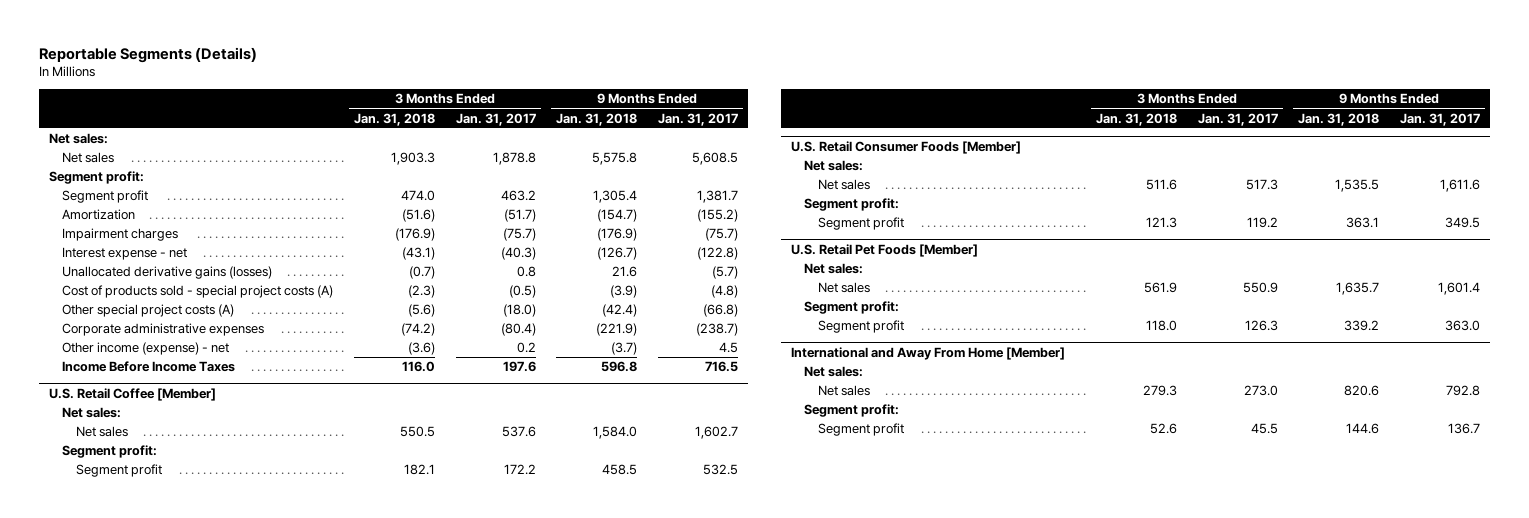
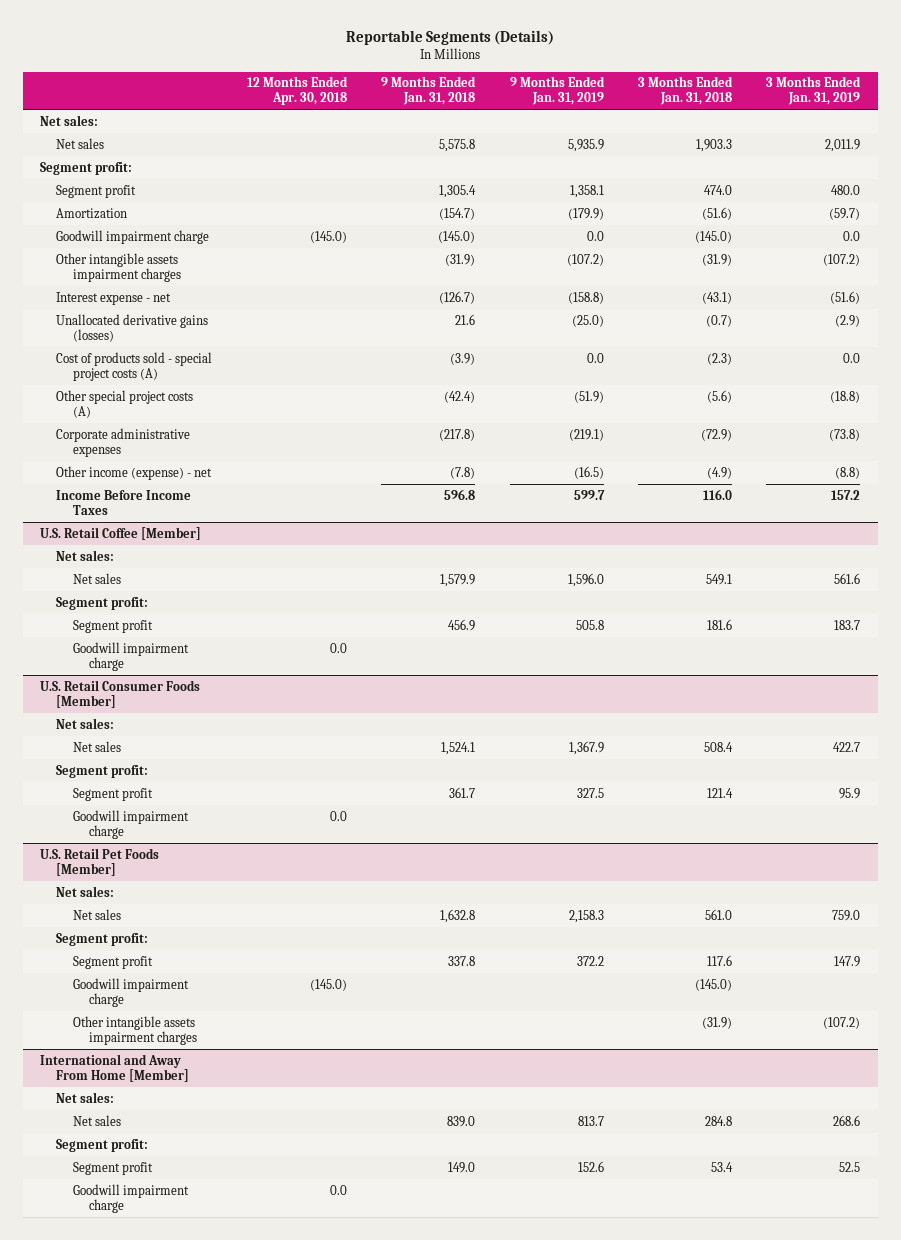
[455,112,536,126] Jan. 31, 2017 -> none
[657,112,738,126] Jan. 31, 2017 -> none
none -> [246,76,348,106] 12 Months Ended Apr. 30, 2018
none -> [509,76,605,106] 9 Months Ended Jan. 31, 2019
none -> [766,76,862,106] 3 Months Ended Jan. 31, 2019
[62,228,179,242] Impairment charges -> none
none -> [56,229,210,244] Goodwill impairment charge
none -> [56,252,181,282] Other intangible assets impairment charges
[400,323,435,337] (74.2) -> [701,428,733,441] (72.9)
[596,323,638,337] (221.9) -> [439,428,476,441] (217.8)
[407,342,435,356] (3.6) -> [707,466,733,479] (4.9)
[611,342,638,356] (3.7) -> [450,466,476,479] (7.8)
[399,426,435,438] 550.5 -> [706,573,733,585] 549.1
[593,426,638,440] 1,584.0 -> [440,573,476,587] 1,579.9
[403,464,435,476] 182.1 -> [707,618,733,630] 181.6
[602,464,638,476] 458.5 -> [448,618,476,631] 456.9
none -> [72,641,189,671] Goodwill impairment charge
[1145,179,1177,191] 511.6 -> [704,741,734,752] 508.4
[1335,179,1380,193] 1,535.5 -> [441,741,476,755] 1,524.1
[1145,217,1177,229] 121.3 -> [707,787,734,798] 121.4
[1346,217,1380,229] 363.1 -> [449,786,476,798] 361.7
none -> [72,809,189,839] Goodwill impairment charge
[1143,282,1177,294] 561.9 -> [705,908,733,920] 561.0
[1336,282,1380,296] 1,635.7 -> [440,908,476,923] 1,632.8
[1145,320,1177,332] 118.0 -> [707,954,733,966] 117.6
[1344,320,1380,332] 339.2 -> [448,955,476,966] 337.8
none -> [72,977,189,1007] Goodwill impairment charge
none -> [72,1015,198,1045] Other intangible assets impairment charges
[1142,385,1177,397] 279.3 -> [705,1115,733,1126] 284.8
[1344,385,1380,397] 820.6 -> [447,1115,476,1127] 839.0
[1149,423,1177,435] 52.6 -> [711,1161,734,1172] 53.4
[1346,423,1380,435] 144.6 -> [448,1161,476,1173] 149.0
none -> [72,1183,189,1213] Goodwill impairment charge

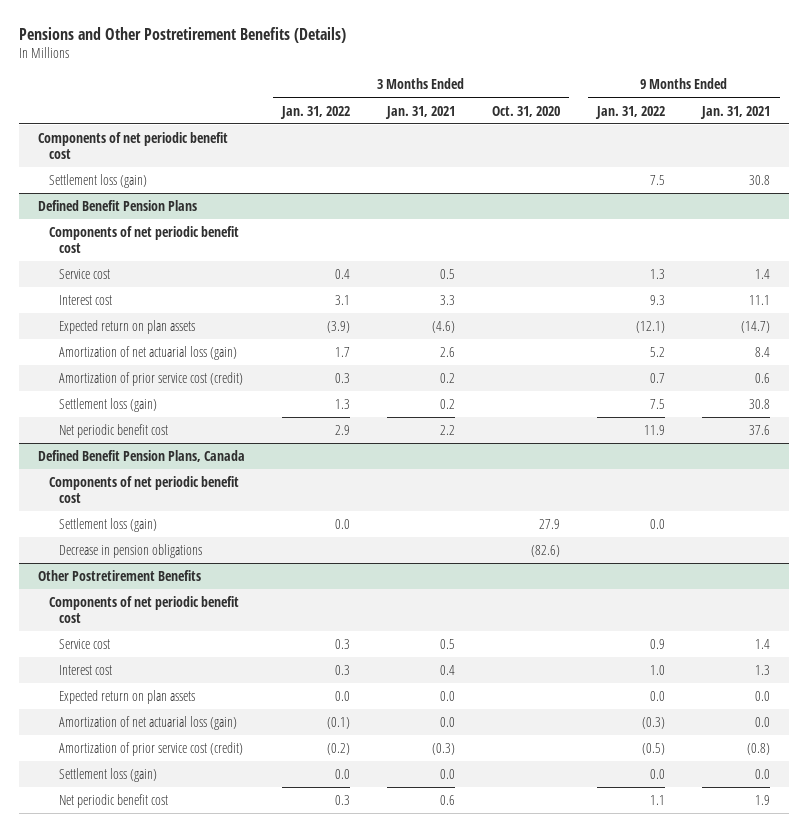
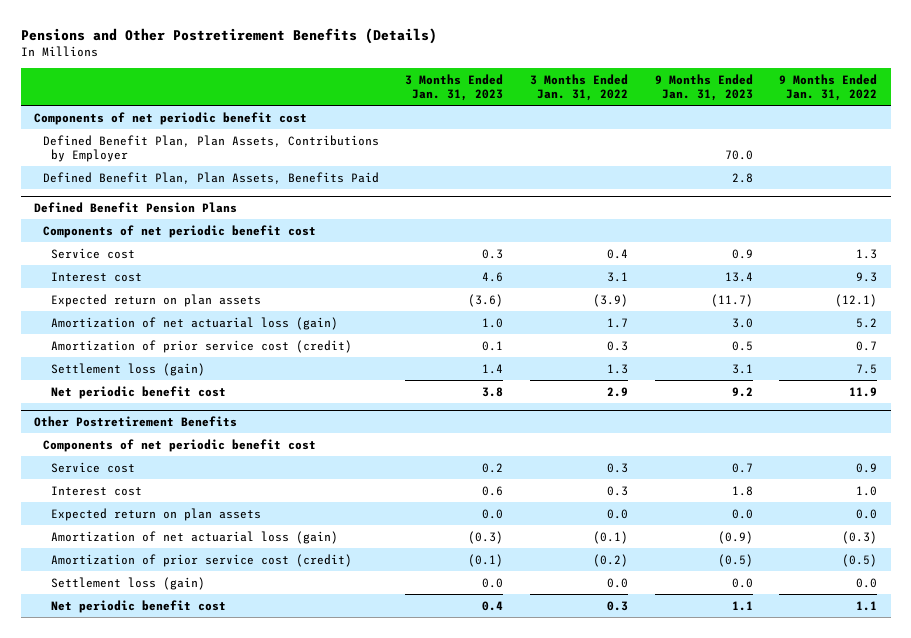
[385,105,456,119] Jan. 31, 2021 -> none
[492,105,561,117] Oct. 31, 2020 -> none
[700,105,771,119] Jan. 31, 2021 -> none
none -> [405,73,504,101] 3 Months Ended Jan. 31, 2023
none -> [654,73,753,101] 9 Months Ended Jan. 31, 2023
[48,173,147,188] Settlement loss (gain) -> none
none -> [42,134,379,162] Defined Benefit Plan, Plan Assets, Contributions by Employer
none -> [42,171,379,184] Defined Benefit Plan, Plan Assets, Benefits Paid
[37,449,245,462] Defined Benefit Pension Plans, Canada -> none
[48,475,239,503] Components of net periodic benefit cost -> none
[59,517,158,532] Settlement loss (gain) -> none
[59,543,203,558] Decrease in pension obligations -> none

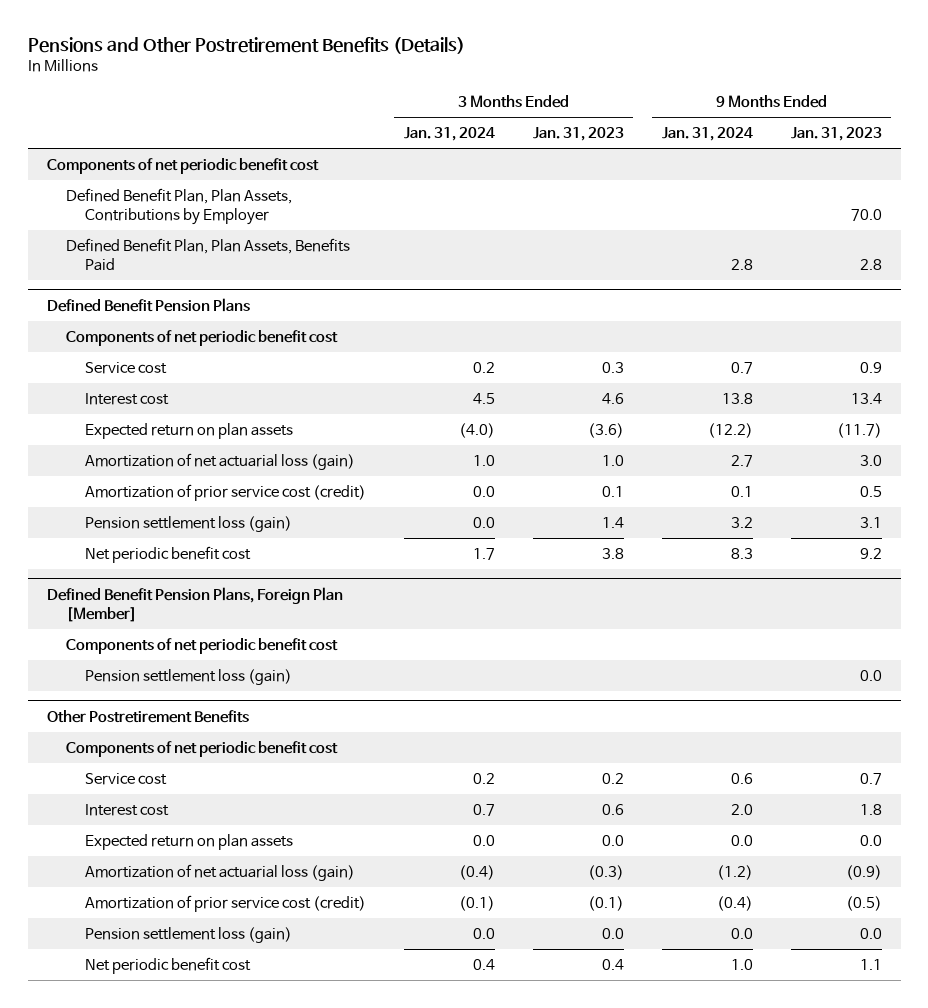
[530,73,629,101] 3 Months Ended Jan. 31, 2022 -> none
[779,73,878,101] 9 Months Ended Jan. 31, 2022 -> none
none -> [403,127,495,142] Jan. 31, 2024
none -> [661,127,753,142] Jan. 31, 2024
[51,362,206,376] Settlement loss (gain) -> [84,515,292,532] Pension settlement loss (gain)
none -> [46,586,343,622] Defined Benefit Pension Plans, Foreign Plan [Member]
none -> [65,637,338,654] Components of net periodic benefit cost
none -> [84,668,292,685] Pension settlement loss (gain)
[51,576,206,590] Settlement loss (gain) -> [84,926,292,943] Pension settlement loss (gain)

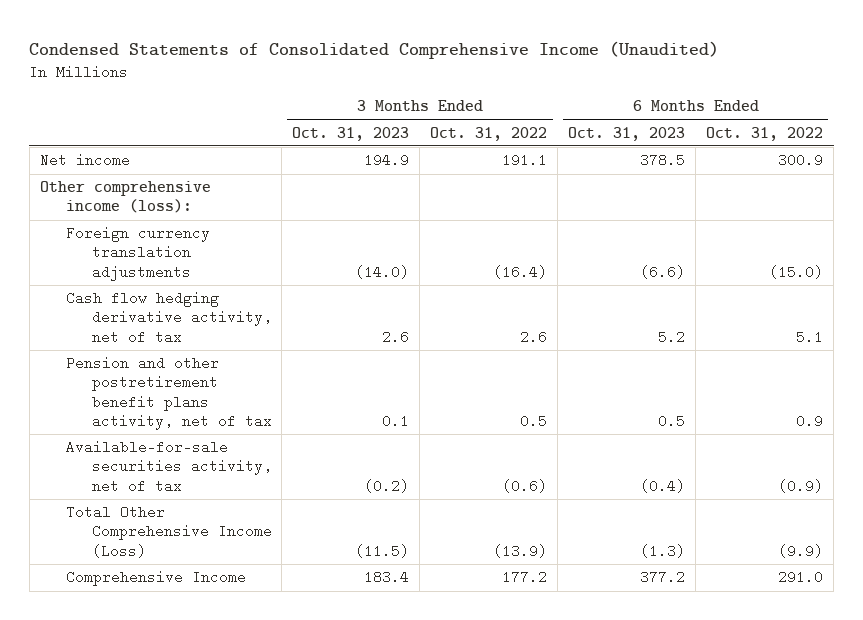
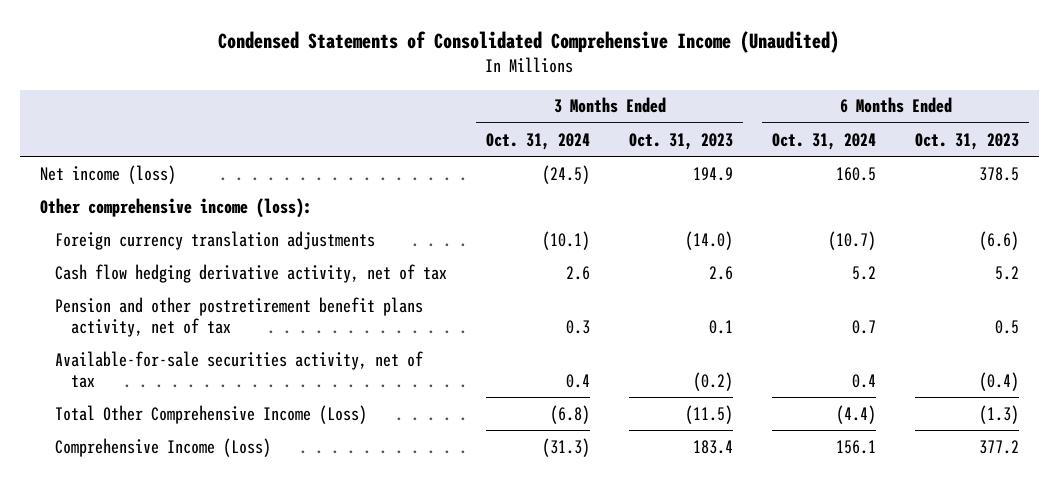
[430,126,548,141] Oct. 31, 2022 -> none
[706,126,824,141] Oct. 31, 2022 -> none
none -> [486,132,591,150] Oct. 31, 2024
none -> [772,132,877,150] Oct. 31, 2024
[39,153,130,168] Net income -> [39,164,176,184] Net income (loss)
[65,570,246,587] Comprehensive Income -> [55,437,272,457] Comprehensive Income (Loss)

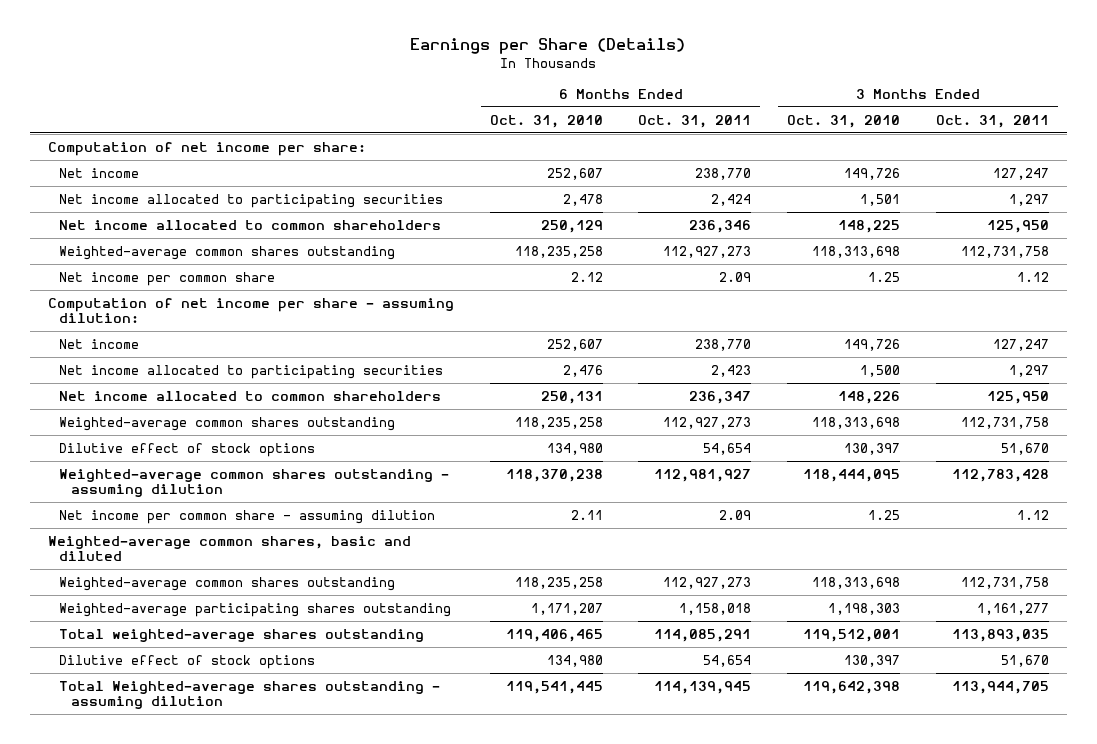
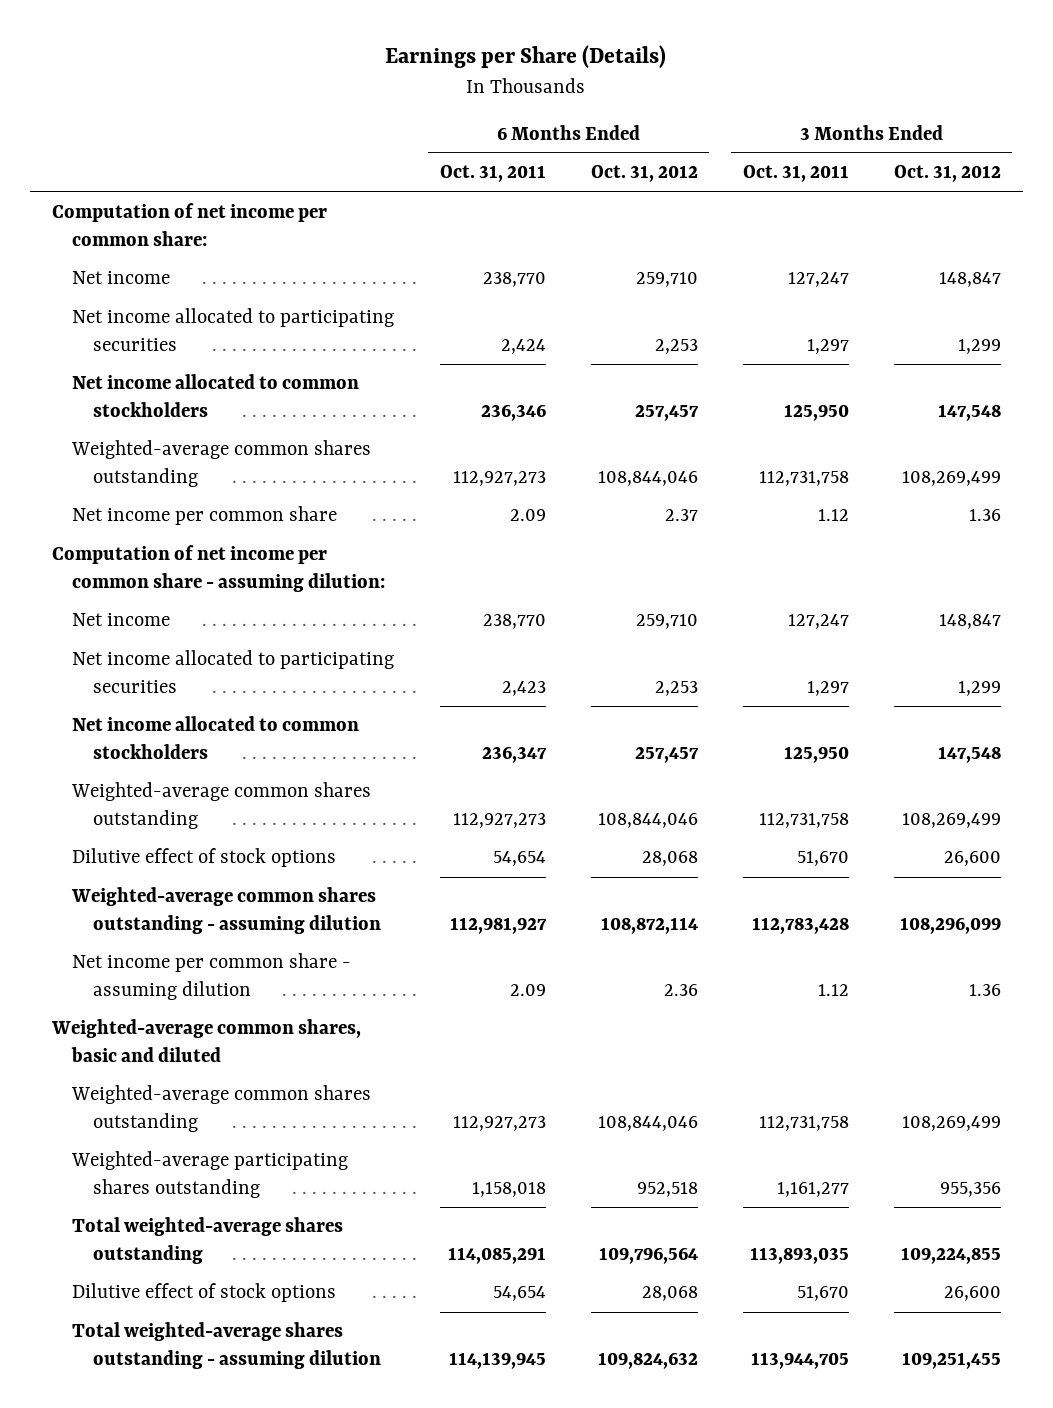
[489,114,603,128] Oct. 31, 2010 -> none
[787,114,901,128] Oct. 31, 2010 -> none
none -> [590,165,698,183] Oct. 31, 2012
none -> [893,165,1001,183] Oct. 31, 2012
[47,141,366,156] Computation of net income per share: -> [52,203,328,247] Computation of net income per common share:
[59,219,442,230] Net income allocated to common shareholders -> [72,374,360,418] Net income allocated to common stockholders
[47,297,454,324] Computation of net income per share - assuming dilution: -> [52,545,386,593] Computation of net income per common share - assuming dilution:
[59,390,442,401] Net income allocated to common shareholders -> [72,716,360,760] Net income allocated to common stockholders
[59,680,441,710] Total Weighted-average shares outstanding - assuming dilution -> [72,1322,381,1370] Total weighted-average shares outstanding - assuming dilution

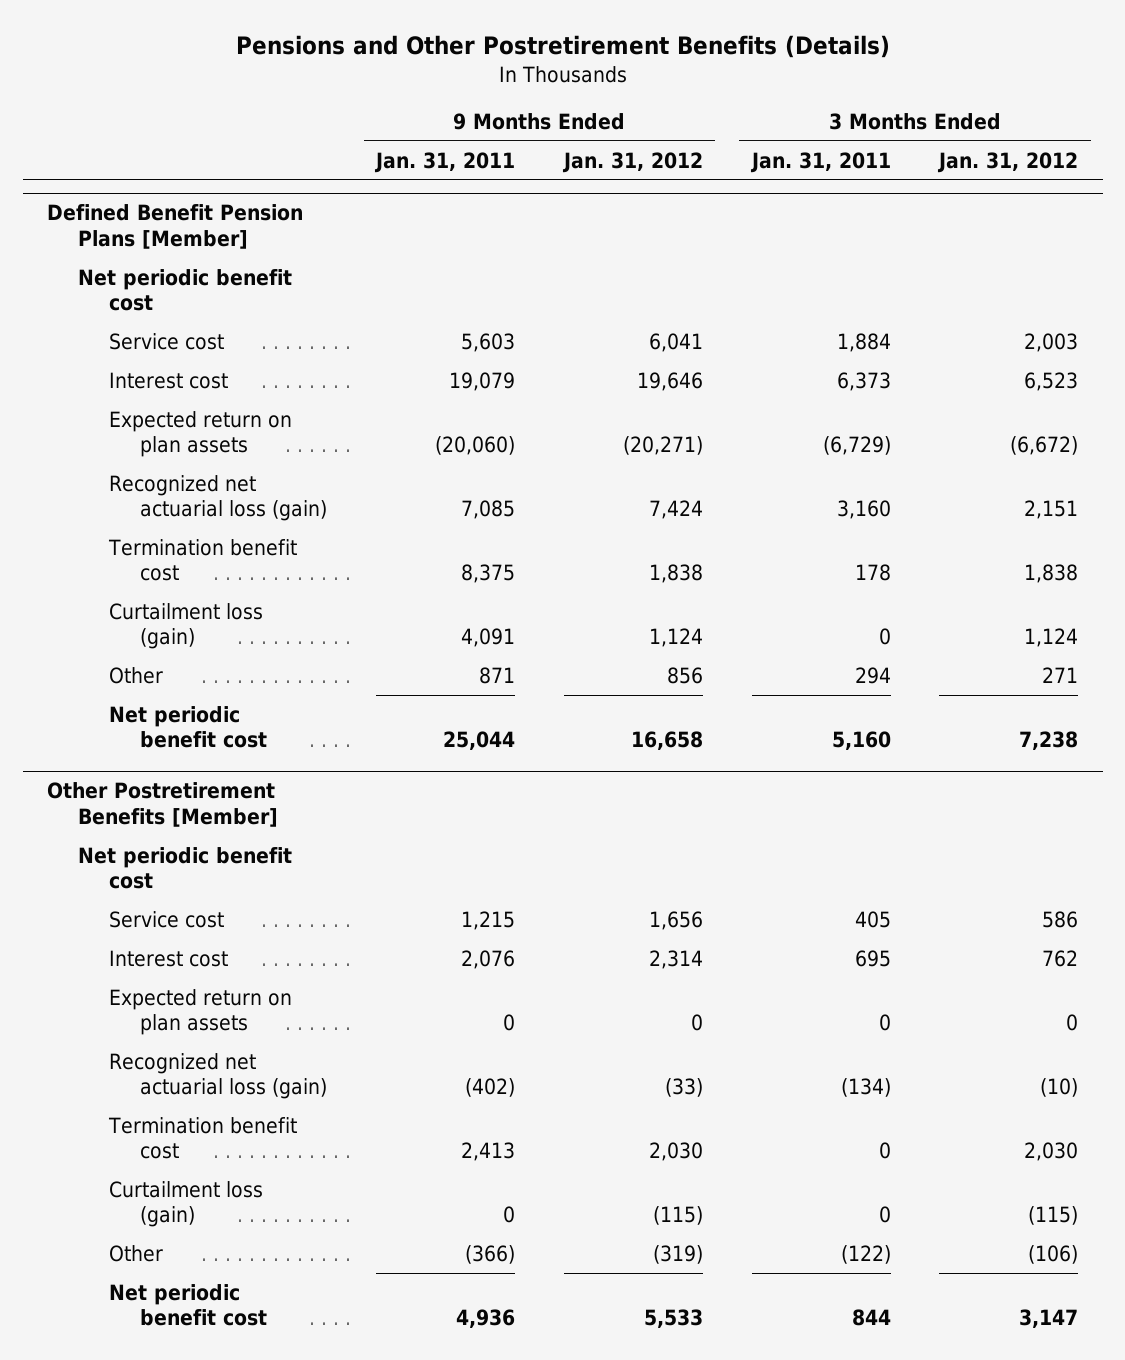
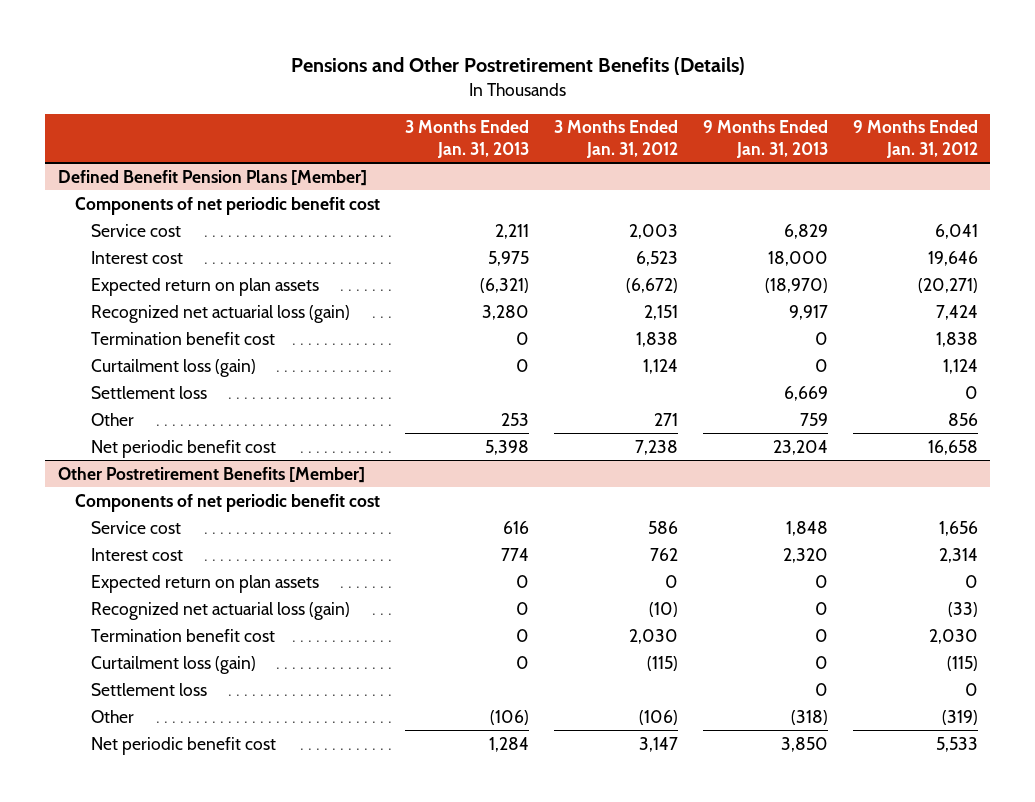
[373,151,515,173] Jan. 31, 2011 -> none
[749,151,891,173] Jan. 31, 2011 -> none
none -> [404,120,529,158] 3 Months Ended Jan. 31, 2013
none -> [702,120,828,158] 9 Months Ended Jan. 31, 2013
[77,268,292,312] Net periodic benefit cost -> [74,196,380,215] Components of net periodic benefit cost
none -> [91,385,208,399] Settlement loss
[77,846,292,890] Net periodic benefit cost -> [74,493,380,512] Components of net periodic benefit cost
none -> [91,682,208,696] Settlement loss

